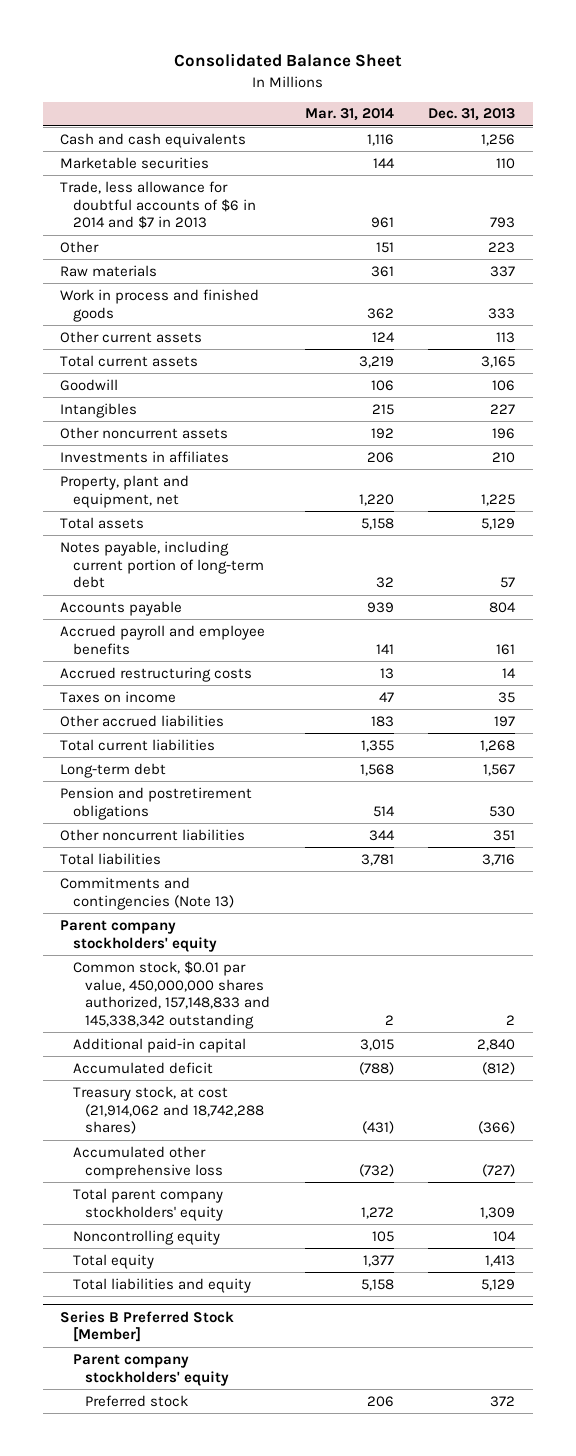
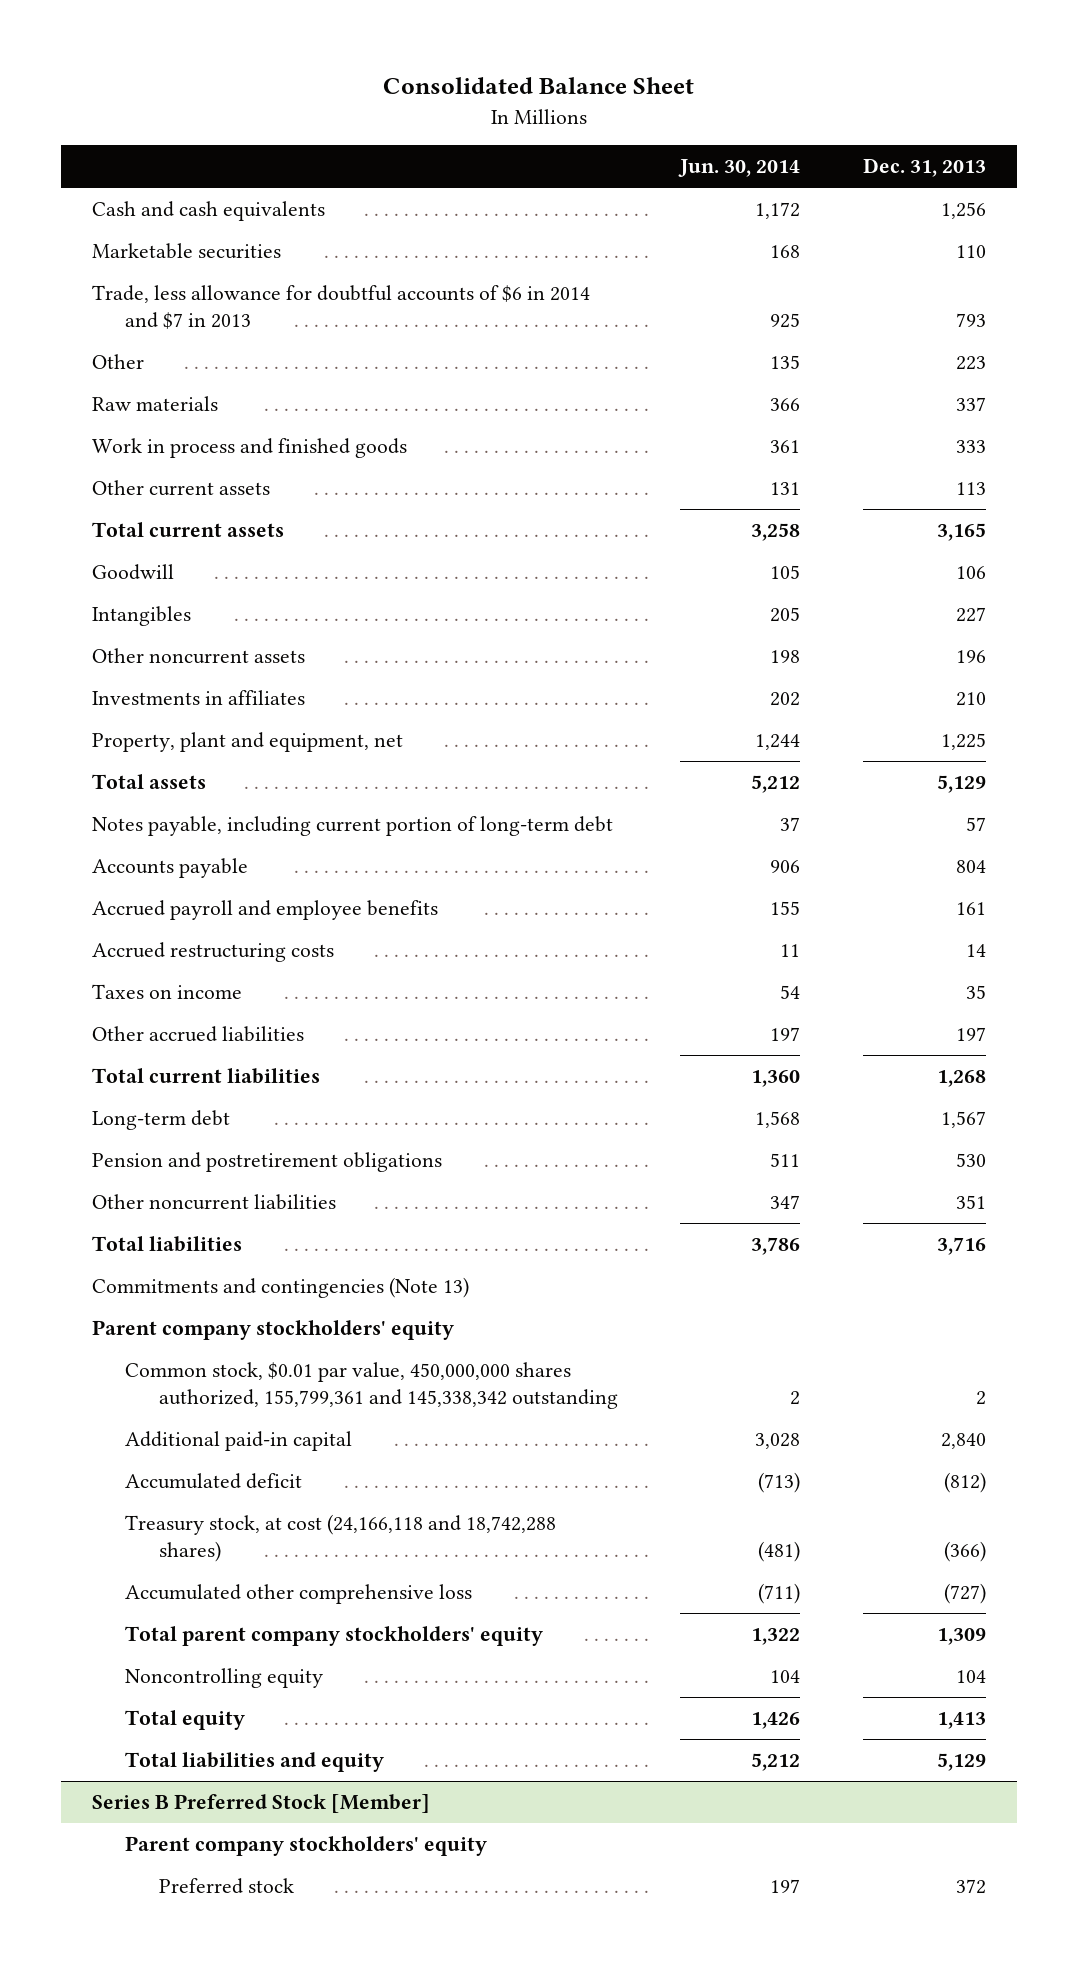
[304,108,394,122] Mar. 31, 2014 -> none
none -> [678,159,801,178] Jun. 30, 2014
[72,960,270,1029] Common stock, $0.01 par value, 450,000,000 shares authorized, 157,148,833 and 145,338,342 outstanding -> [125,1361,618,1410] Common stock, $0.01 par value, 450,000,000 shares authorized, 155,799,361 and 145,338,342 outstanding
[72,1085,264,1135] Treasury stock, at cost (21,914,062 and 18,742,288 shares) -> [125,1513,557,1563] Treasury stock, at cost (24,166,118 and 18,742,288 shares)

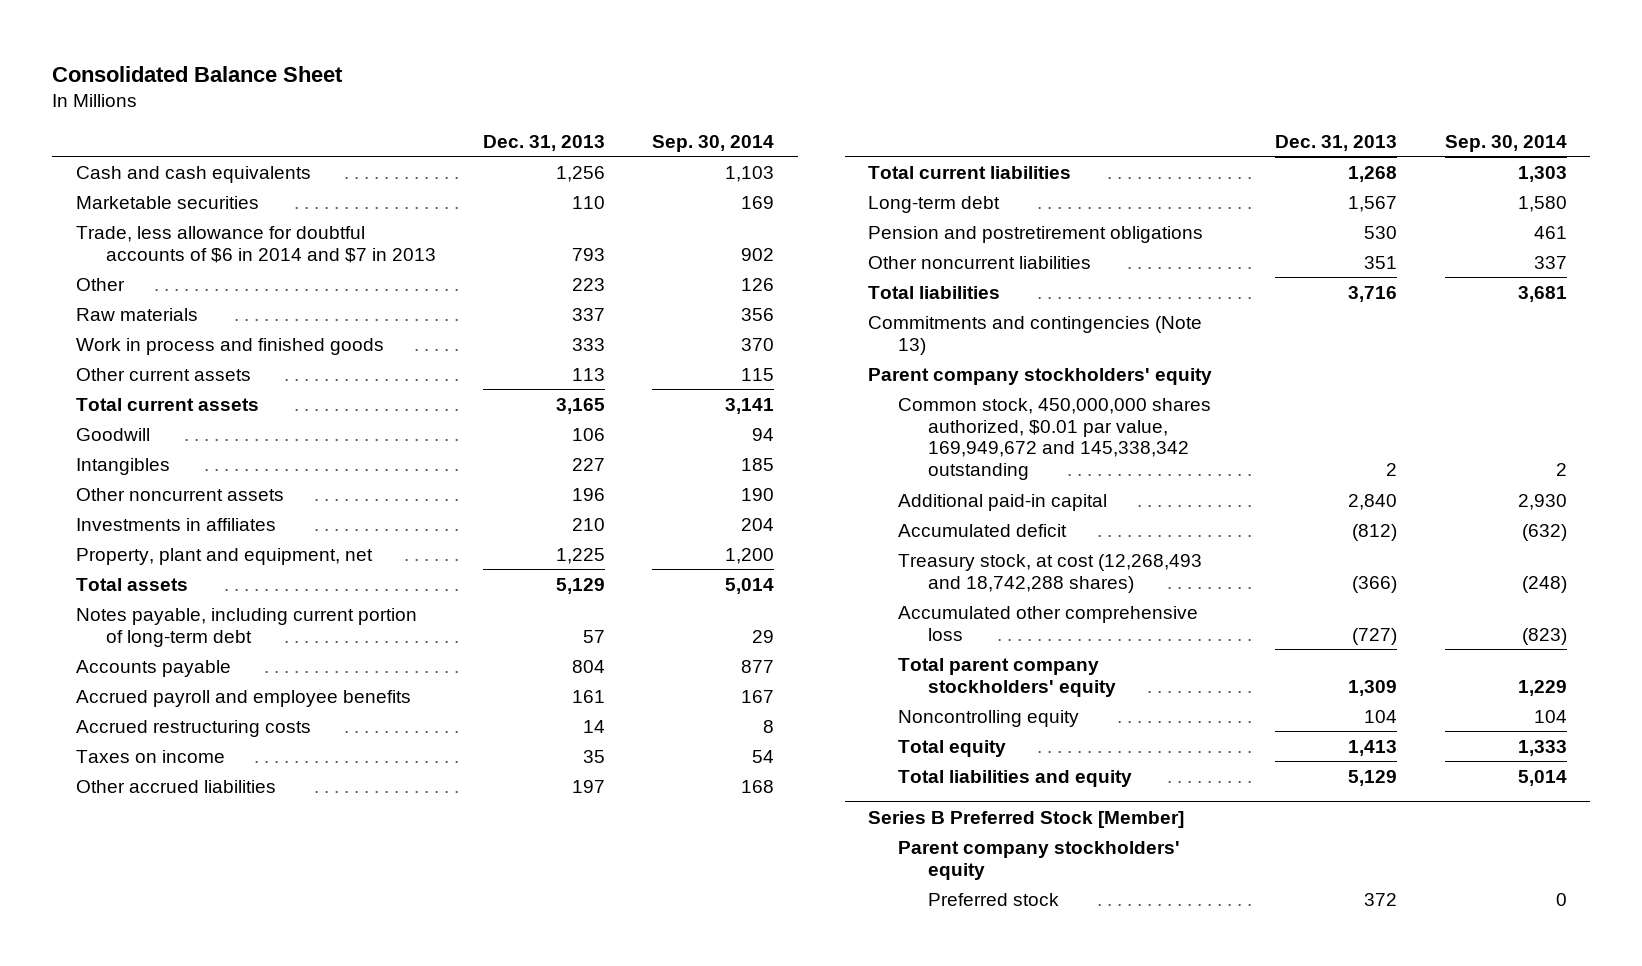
[678,159,801,178] Jun. 30, 2014 -> none
none -> [651,134,774,152] Sep. 30, 2014
[125,1361,618,1410] Common stock, $0.01 par value, 450,000,000 shares authorized, 155,799,361 and 145,338,342 outstanding -> [898,397,1212,481] Common stock, 450,000,000 shares authorized, $0.01 par value, 169,949,672 and 145,338,342 outstanding
[125,1513,557,1563] Treasury stock, at cost (24,166,118 and 18,742,288 shares) -> [898,553,1203,593] Treasury stock, at cost (12,268,493 and 18,742,288 shares)

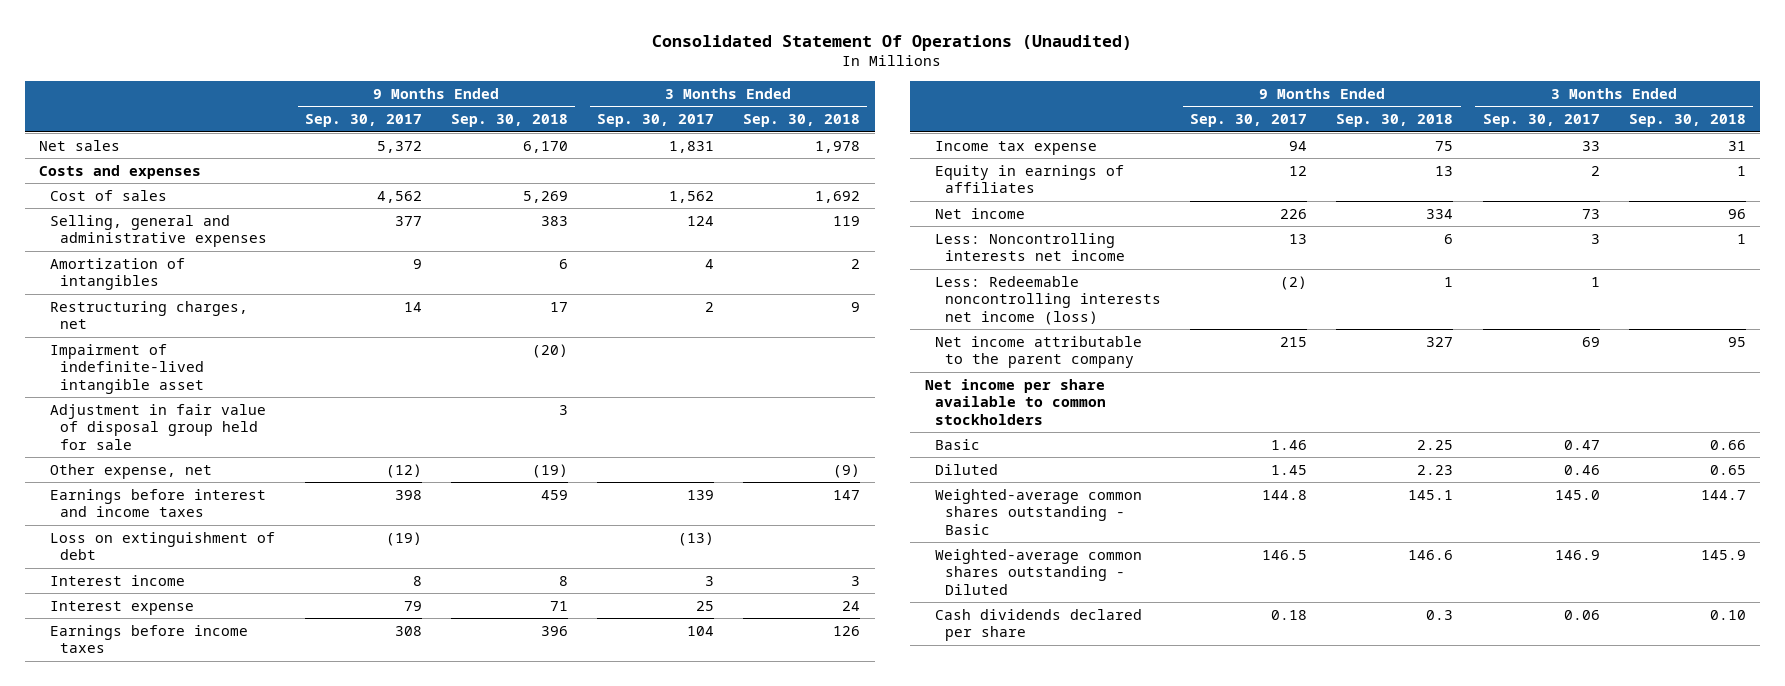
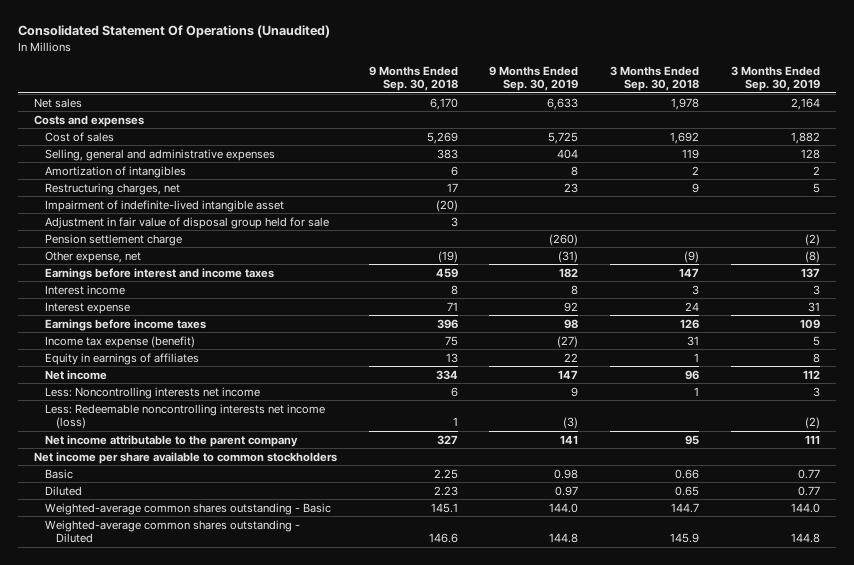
[304,113,422,127] Sep. 30, 2017 -> none
[596,113,714,127] Sep. 30, 2017 -> none
none -> [489,65,579,92] 9 Months Ended Sep. 30, 2019
none -> [731,65,821,92] 3 Months Ended Sep. 30, 2019
none -> [44,233,182,246] Pension settlement charge
[49,531,275,561] Loss on extinguishment of debt -> none
[935,140,1098,155] Income tax expense -> [44,335,195,348] Income tax expense (benefit)
[935,608,1143,642] Cash dividends declared per share -> none

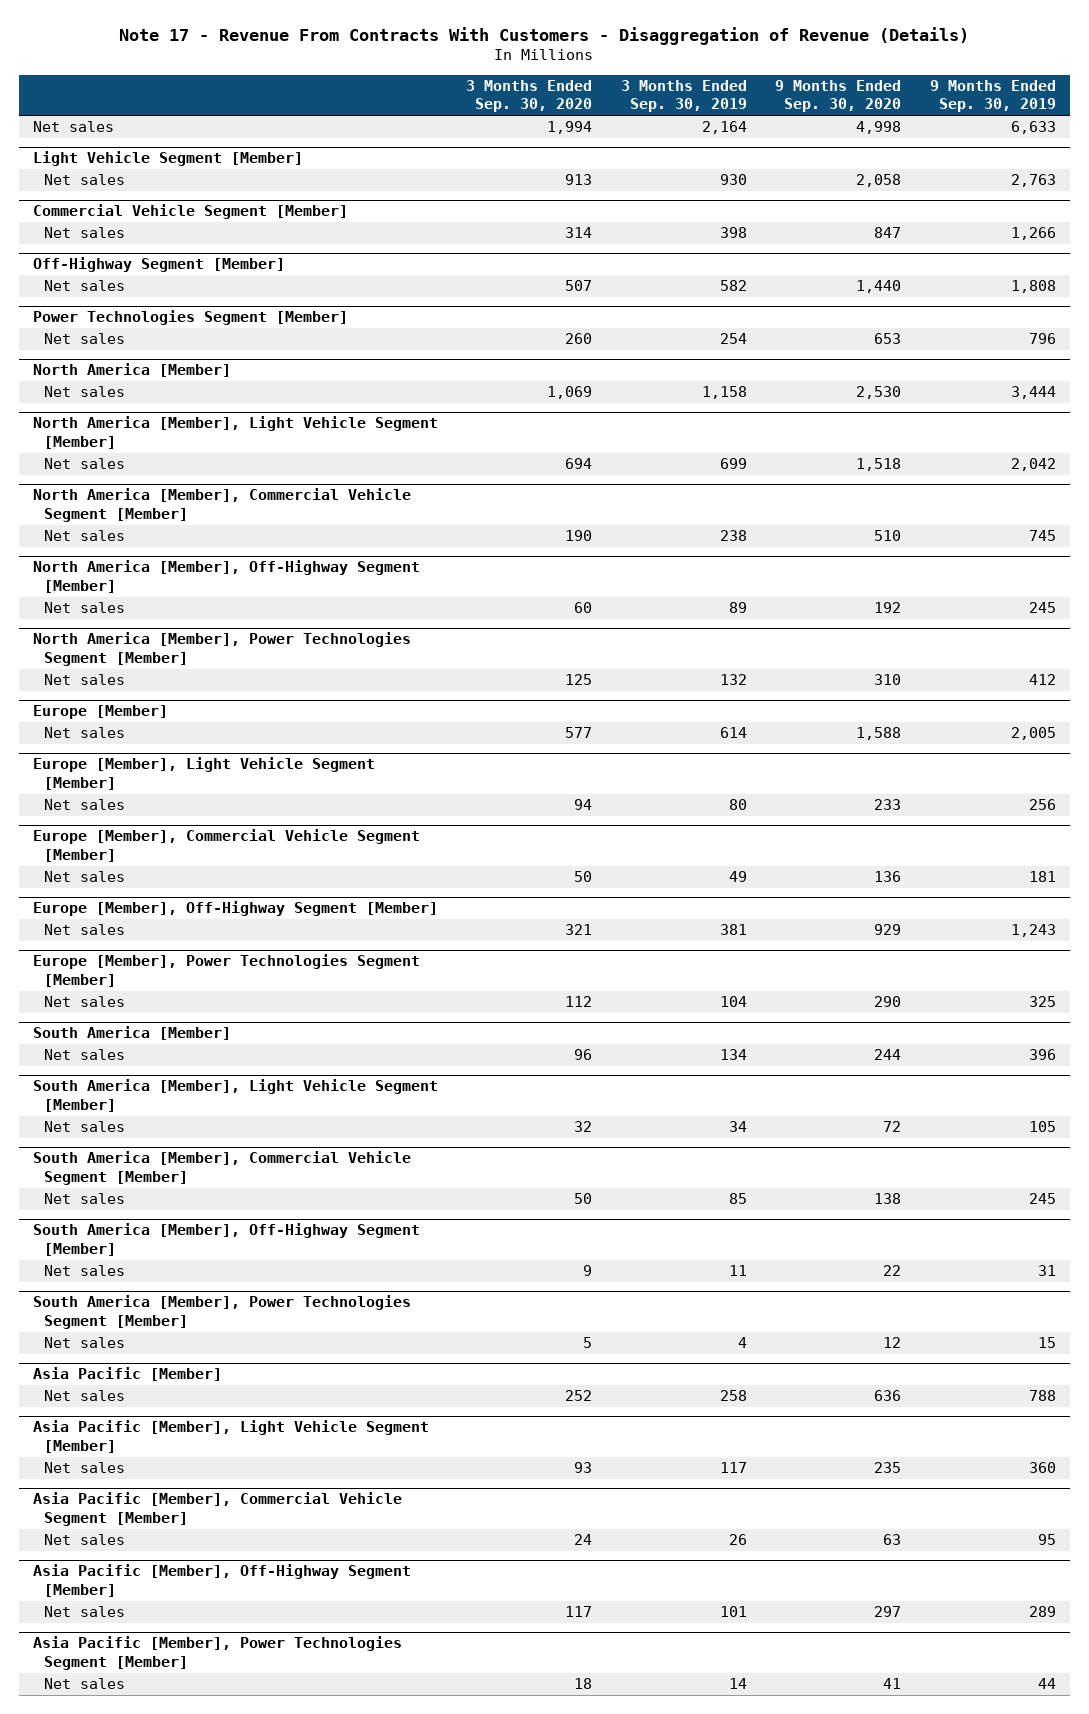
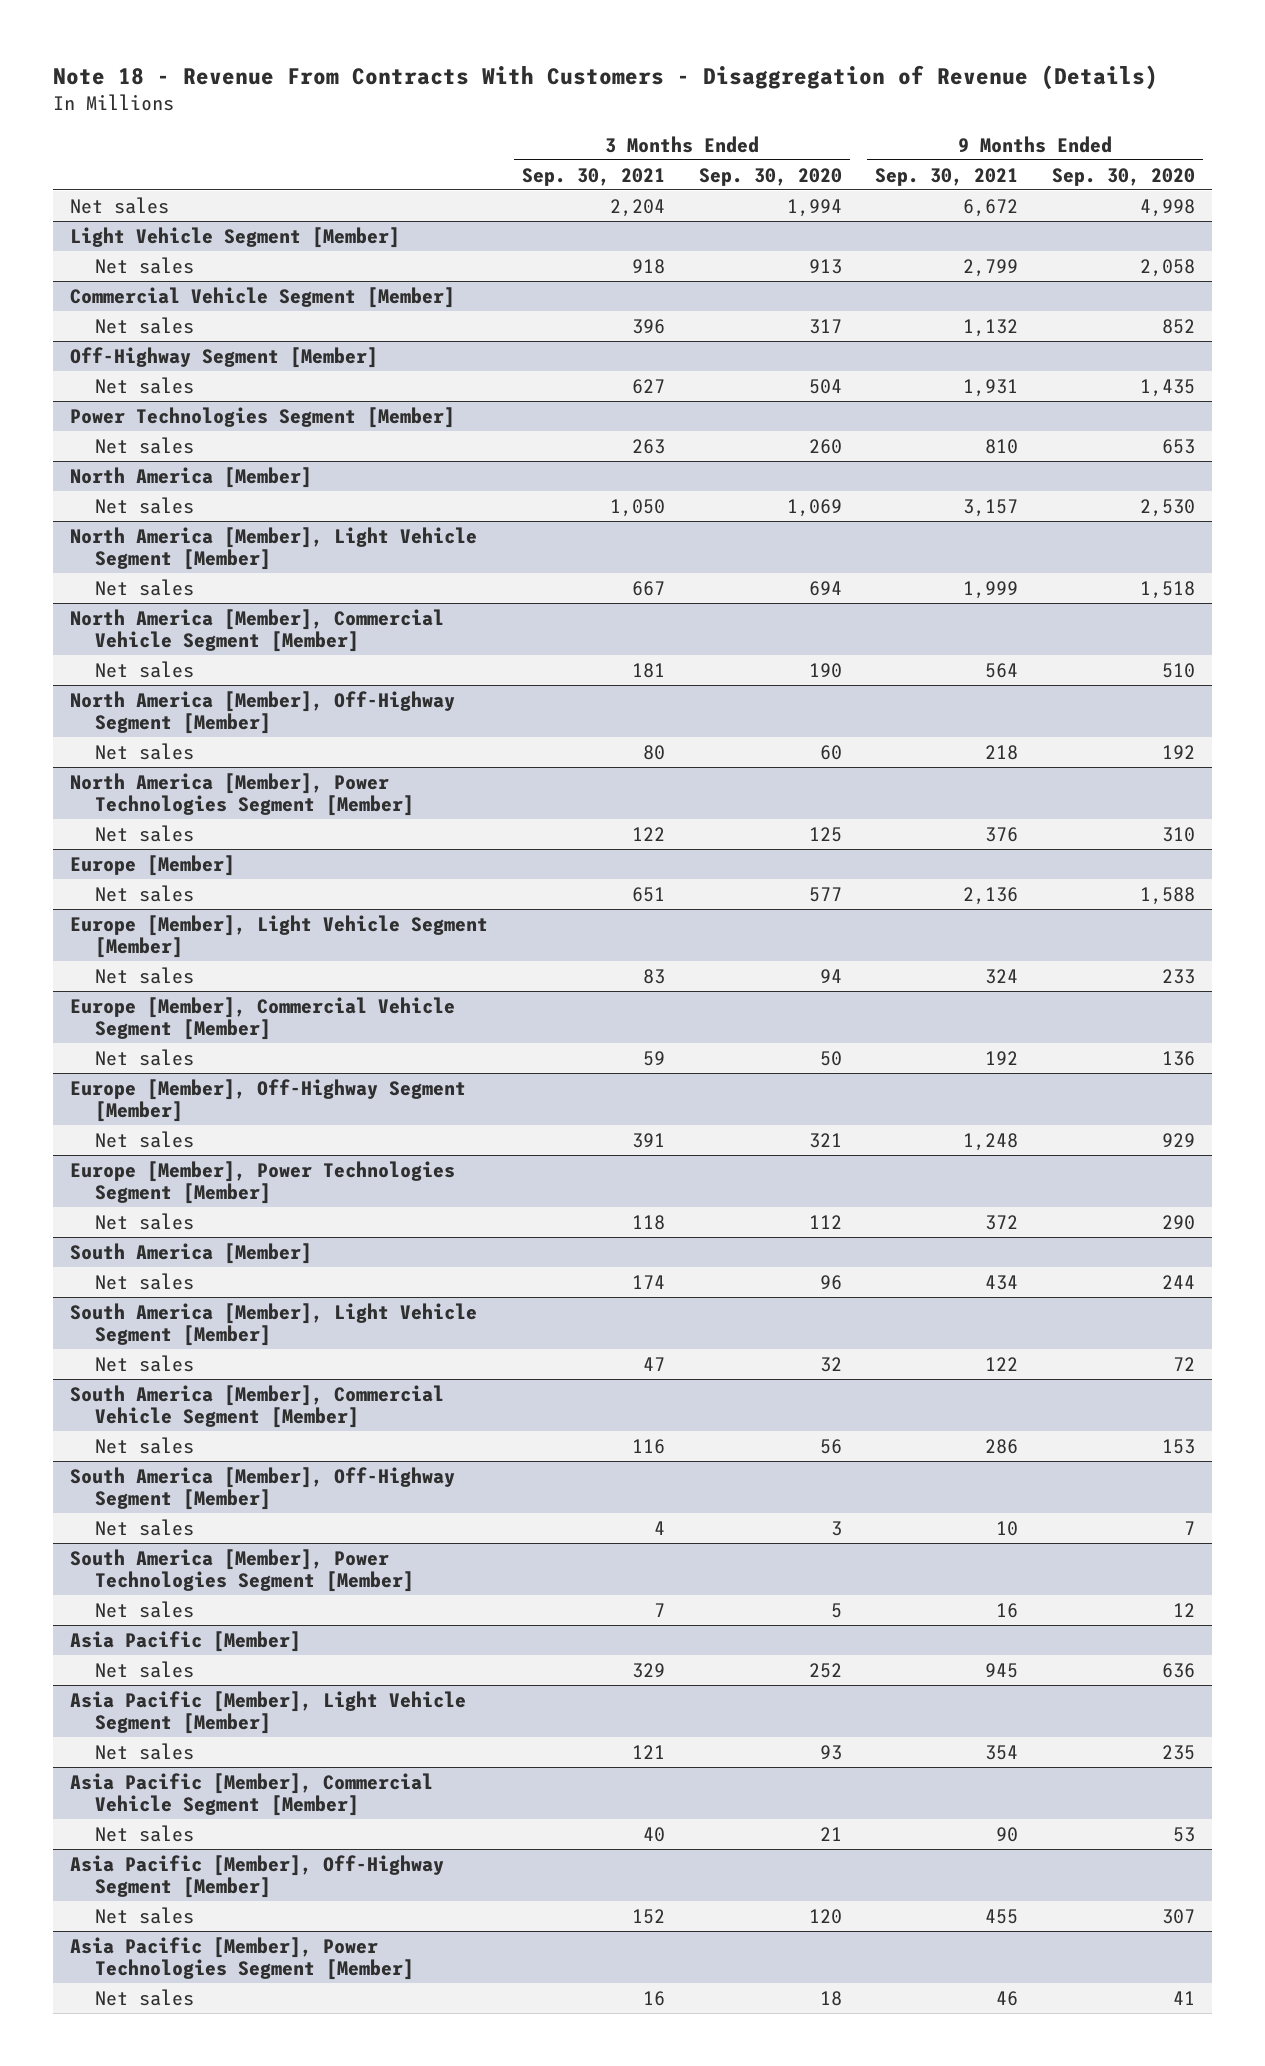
[119,27,970,46] Note 17 - Revenue From Contracts With Customers - Disaggregation of Revenue (Details) -> [53,64,1159,90] Note 18 - Revenue From Contracts With Customers - Disaggregation of Revenue (Details)
[620,80,747,113] 3 Months Ended Sep. 30, 2019 -> none
[929,80,1056,113] 9 Months Ended Sep. 30, 2019 -> none
none -> [521,167,665,186] Sep. 30, 2021
none -> [875,167,1019,186] Sep. 30, 2021
[565,227,593,239] 314 -> [808,318,842,334] 317
[874,227,902,239] 847 -> [1161,318,1195,334] 852
[565,280,593,292] 507 -> [808,378,842,394] 504
[856,280,902,294] 1,440 -> [1139,378,1195,397] 1,435
[574,1193,593,1205] 50 -> [819,1438,842,1454] 56
[874,1193,902,1205] 138 -> [1161,1438,1195,1454] 153
[583,1265,593,1277] 9 -> [830,1520,842,1536] 3
[883,1265,902,1277] 22 -> [1183,1520,1195,1535] 7
[574,1534,593,1546] 24 -> [819,1826,842,1841] 21
[883,1534,902,1546] 63 -> [1172,1826,1195,1842] 53
[565,1606,593,1618] 117 -> [808,1908,842,1924] 120
[874,1606,902,1618] 297 -> [1161,1908,1195,1924] 307

